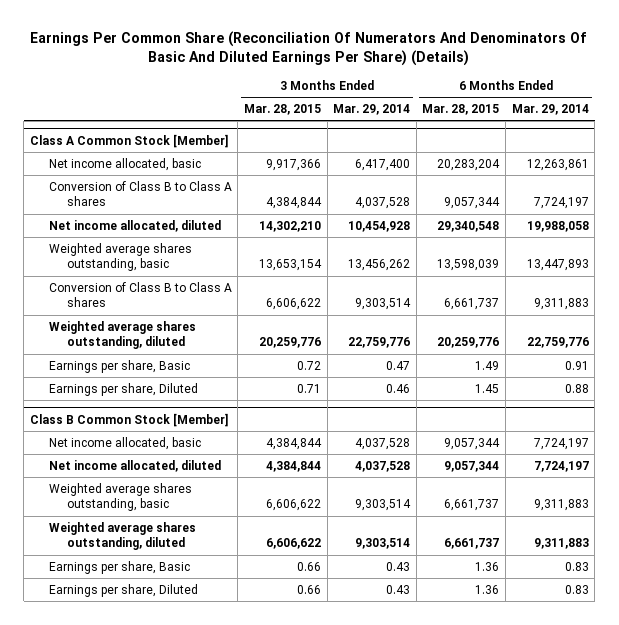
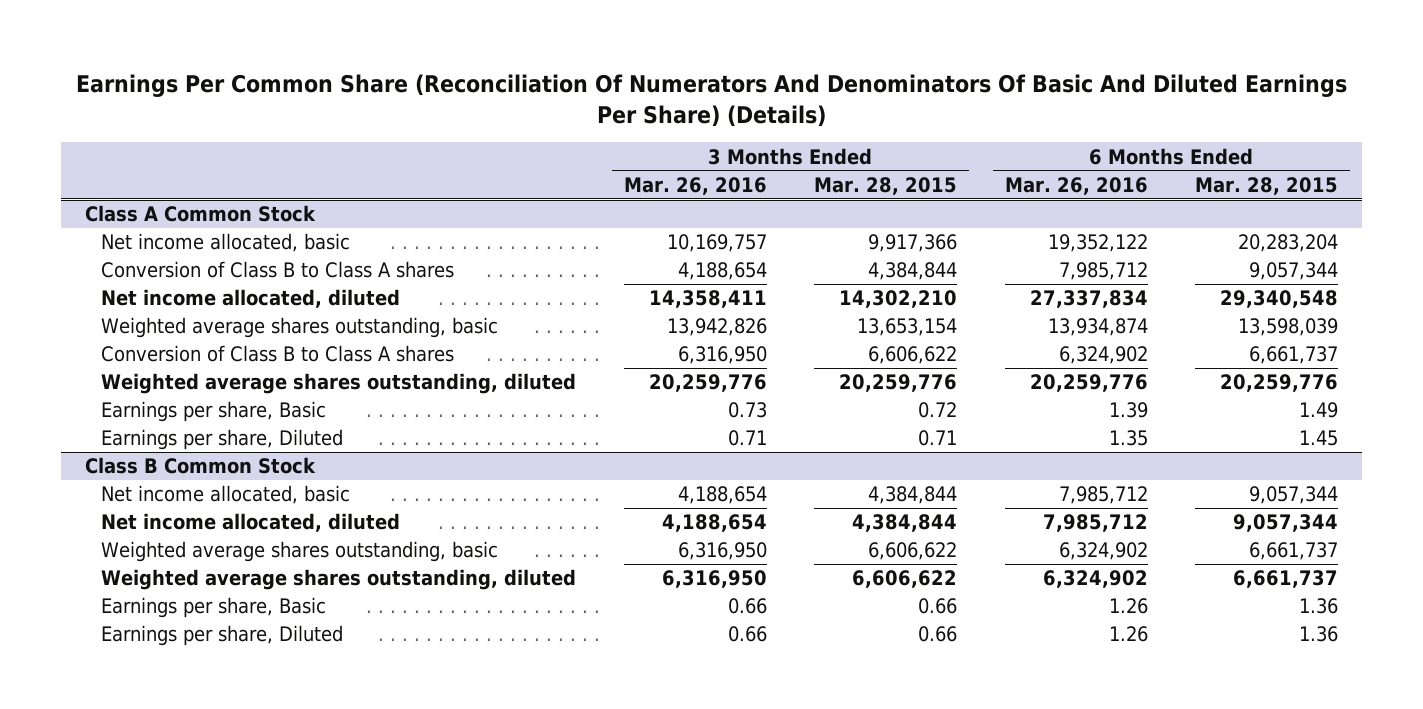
[333,103,411,115] Mar. 29, 2014 -> none
[511,103,589,115] Mar. 29, 2014 -> none
none -> [623,176,767,195] Mar. 26, 2016
none -> [1004,176,1148,195] Mar. 26, 2016
[30,133,230,148] Class A Common Stock [Member] -> [85,205,317,223] Class A Common Stock
[30,412,230,427] Class B Common Stock [Member] -> [85,457,317,475] Class B Common Stock

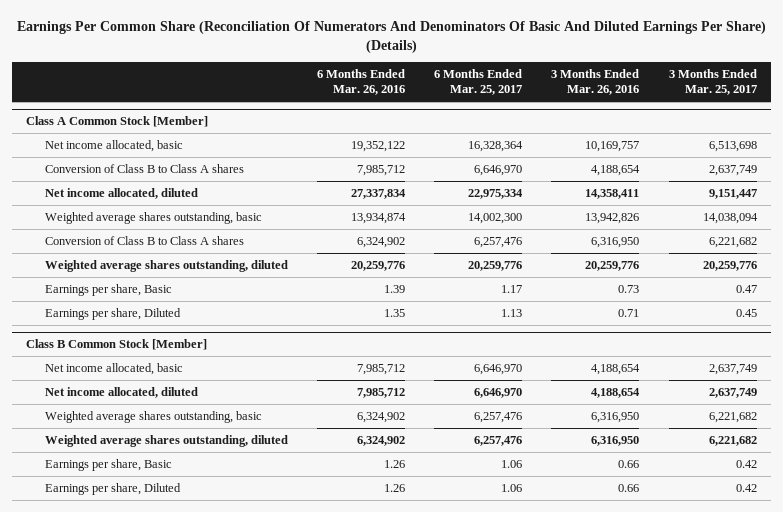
[814,176,958,195] Mar. 28, 2015 -> none
[1194,176,1338,195] Mar. 28, 2015 -> none
none -> [434,69,523,96] 6 Months Ended Mar. 25, 2017
none -> [668,69,757,96] 3 Months Ended Mar. 25, 2017
[85,205,317,223] Class A Common Stock -> [26,116,209,128] Class A Common Stock [Member]
[85,457,317,475] Class B Common Stock -> [26,339,208,351] Class B Common Stock [Member]

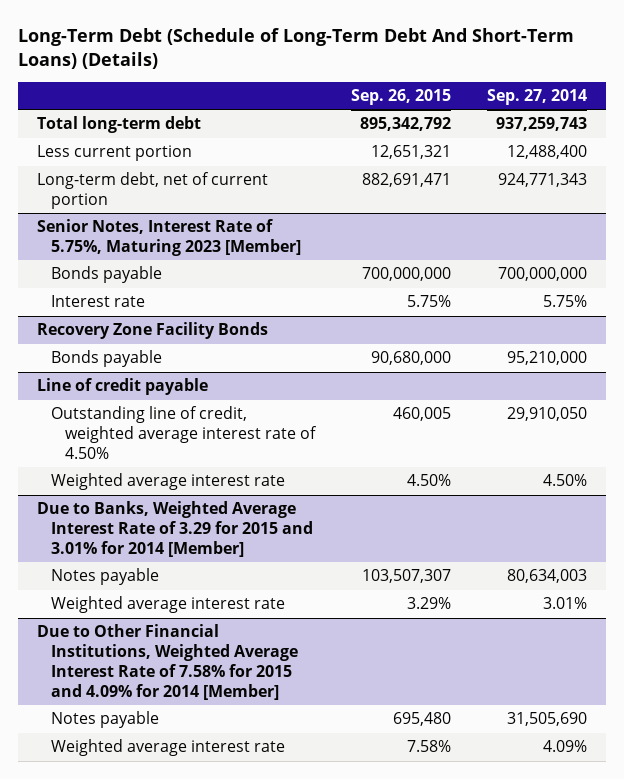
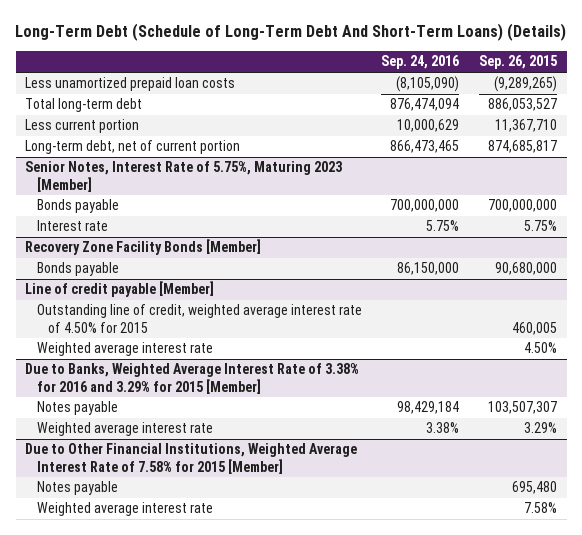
[487,89,588,106] Sep. 27, 2014 -> none
none -> [381,55,460,70] Sep. 24, 2016
none -> [25,77,236,92] Less unamortized prepaid loan costs
[360,117,452,132] 895,342,792 -> [487,98,557,112] 886,053,527
[371,145,452,160] 12,651,321 -> [494,119,557,133] 11,367,710
[362,173,452,188] 882,691,471 -> [487,140,557,154] 874,685,817
[36,322,268,340] Recovery Zone Facility Bonds -> [25,239,262,256] Recovery Zone Facility Bonds [Member]
[36,378,208,396] Line of credit payable -> [25,281,215,298] Line of credit payable [Member]
[50,406,317,459] Outstanding line of credit, weighted average interest rate of 4.50% -> [36,304,362,333] Outstanding line of credit, weighted average interest rate of 4.50% for 2015
[36,501,313,557] Due to Banks, Weighted Average Interest Rate of 3.29 for 2015 and 3.01% for 2014 [Member] -> [25,363,360,394] Due to Banks, Weighted Average Interest Rate of 3.38% for 2016 and 3.29% for 2015 [Member]
[36,624,298,700] Due to Other Financial Institutions, Weighted Average Interest Rate of 7.58% for 2015 and 4.09% for 2014 [Member] -> [25,443,358,474] Due to Other Financial Institutions, Weighted Average Interest Rate of 7.58% for 2015 [Member]

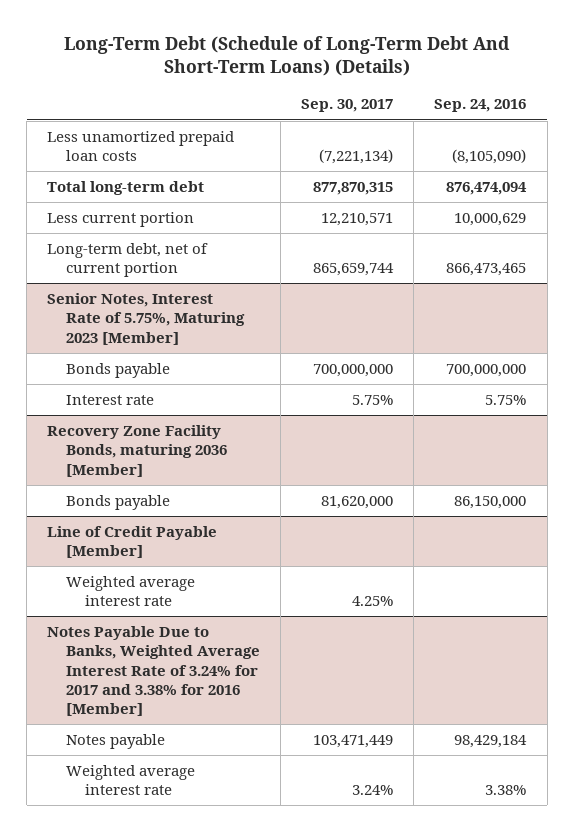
[478,55,557,70] Sep. 26, 2015 -> none
none -> [301,99,394,113] Sep. 30, 2017
[25,239,262,256] Recovery Zone Facility Bonds [Member] -> [47,424,228,477] Recovery Zone Facility Bonds, maturing 2036 [Member]
[36,304,362,333] Outstanding line of credit, weighted average interest rate of 4.50% for 2015 -> none
[25,281,215,298] Line of credit payable [Member] -> [47,525,218,559] Line of Credit Payable [Member]
[25,363,360,394] Due to Banks, Weighted Average Interest Rate of 3.38% for 2016 and 3.29% for 2015 [Member] -> [47,625,261,717] Notes Payable Due to Banks, Weighted Average Interest Rate of 3.24% for 2017 and 3.38% for 2016 [Member]
[25,443,358,474] Due to Other Financial Institutions, Weighted Average Interest Rate of 7.58% for 2015 [Member] -> none
[36,481,118,496] Notes payable -> none
[36,502,213,517] Weighted average interest rate -> none

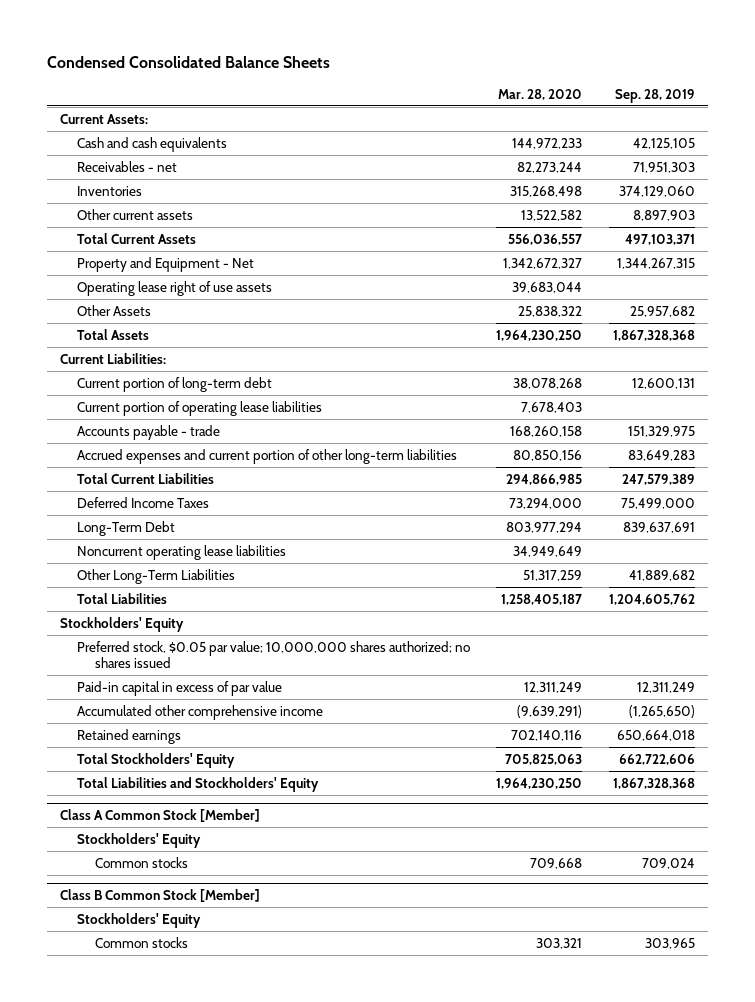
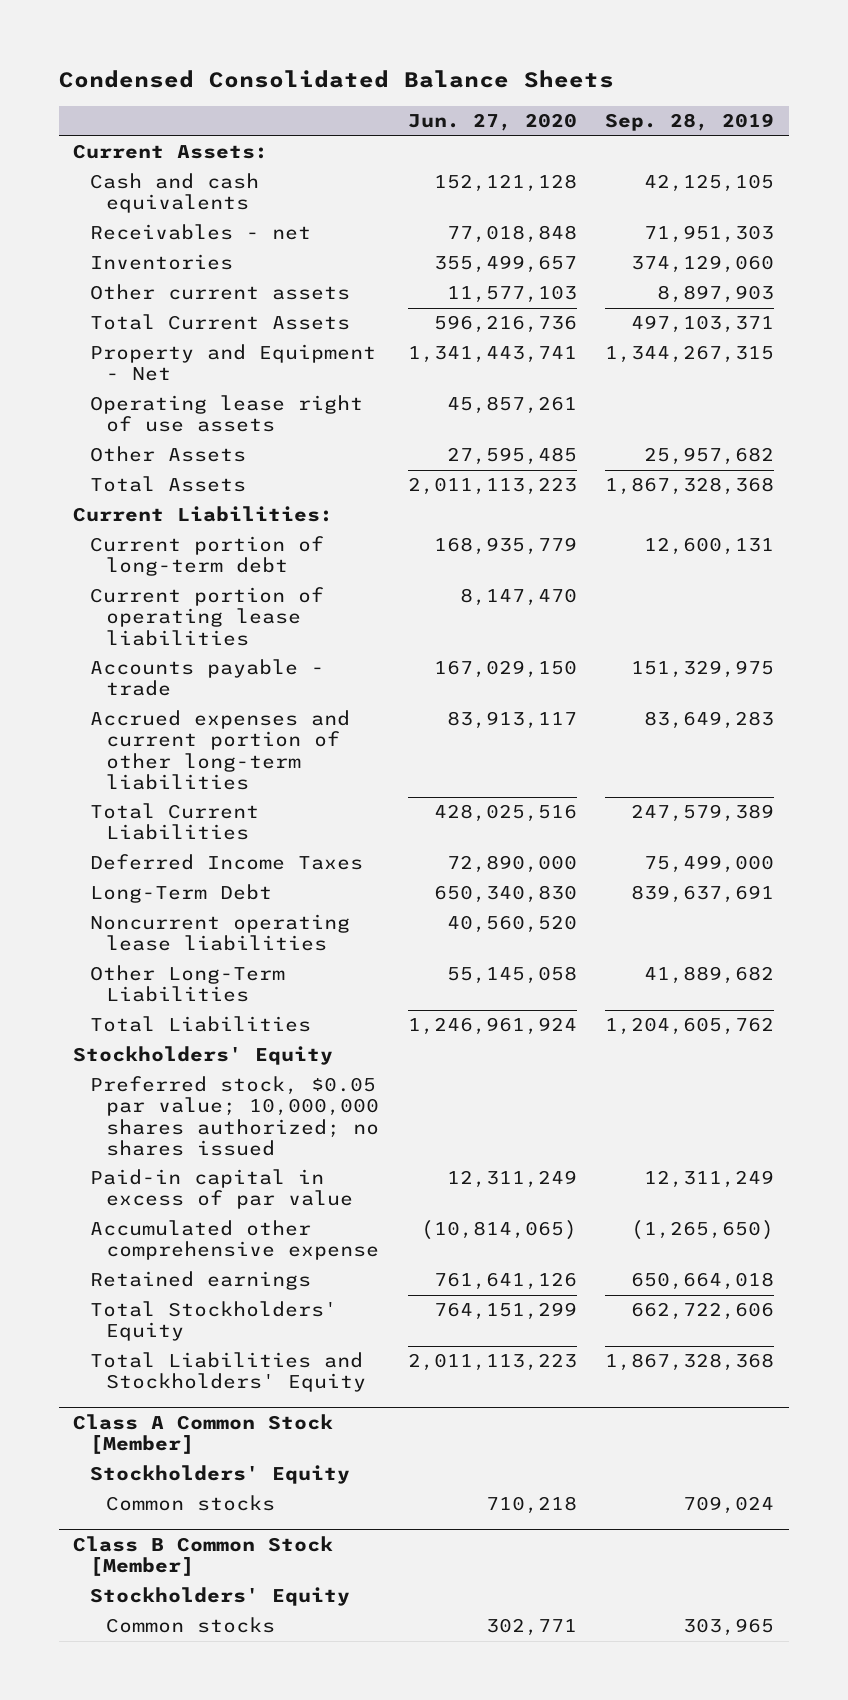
[498,88,583,100] Mar. 28, 2020 -> none
none -> [407,113,577,132] Jun. 27, 2020
[77,704,324,720] Accumulated other comprehensive income -> [89,1220,380,1261] Accumulated other comprehensive expense

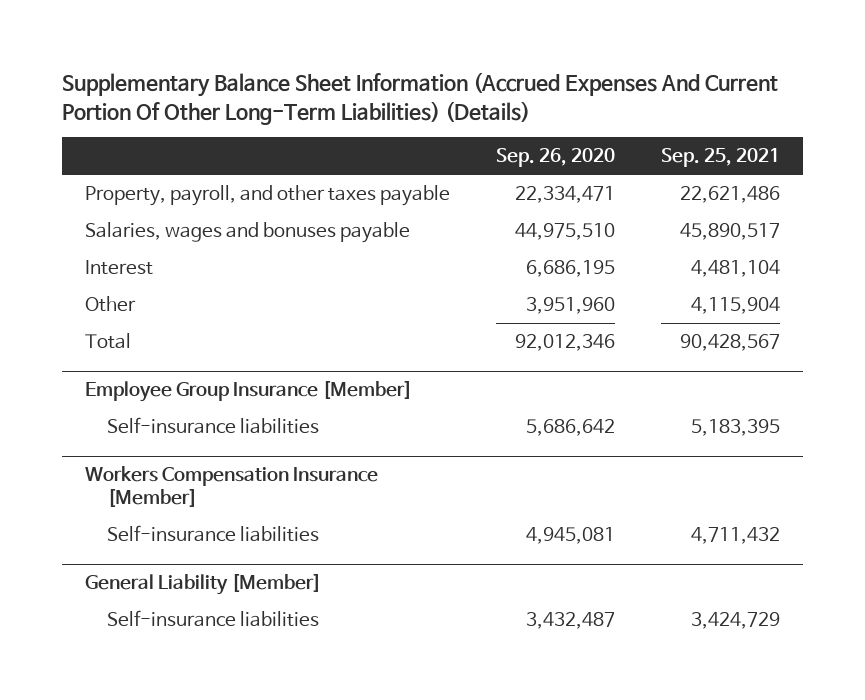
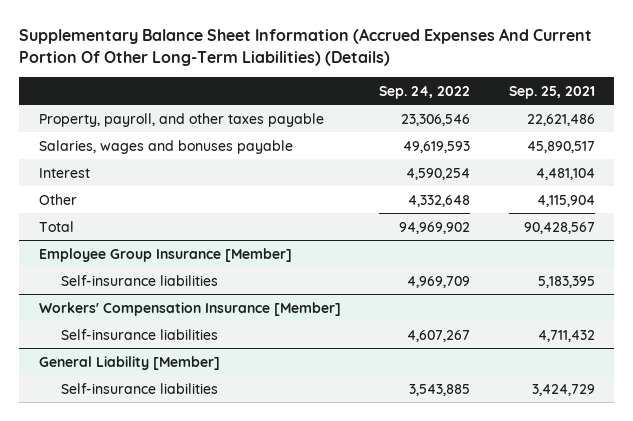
[496,148,616,168] Sep. 26, 2020 -> none
none -> [379,85,471,99] Sep. 24, 2022
[85,466,379,508] Workers Compensation Insurance [Member] -> [38,301,341,316] Workers' Compensation Insurance [Member]

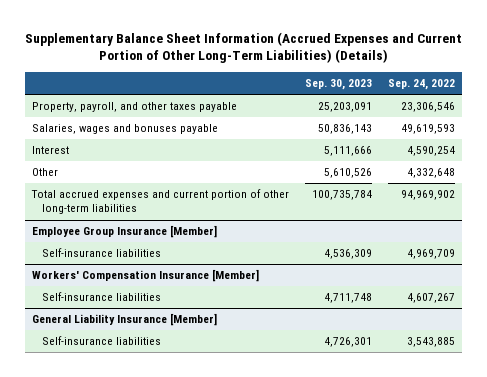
[19,28,593,67] Supplementary Balance Sheet Information (Accrued Expenses And Current Portion Of Other Long-Term Liabilities) (Details) -> [24,31,462,64] Supplementary Balance Sheet Information (Accrued Expenses and Current Portion of Other Long-Term Liabilities) (Details)
[508,85,595,99] Sep. 25, 2021 -> none
none -> [305,79,373,91] Sep. 30, 2023
[38,220,74,232] Total -> [31,189,290,215] Total accrued expenses and current portion of other long-term liabilities
[38,355,220,370] General Liability [Member] -> [32,313,218,327] General Liability Insurance [Member]

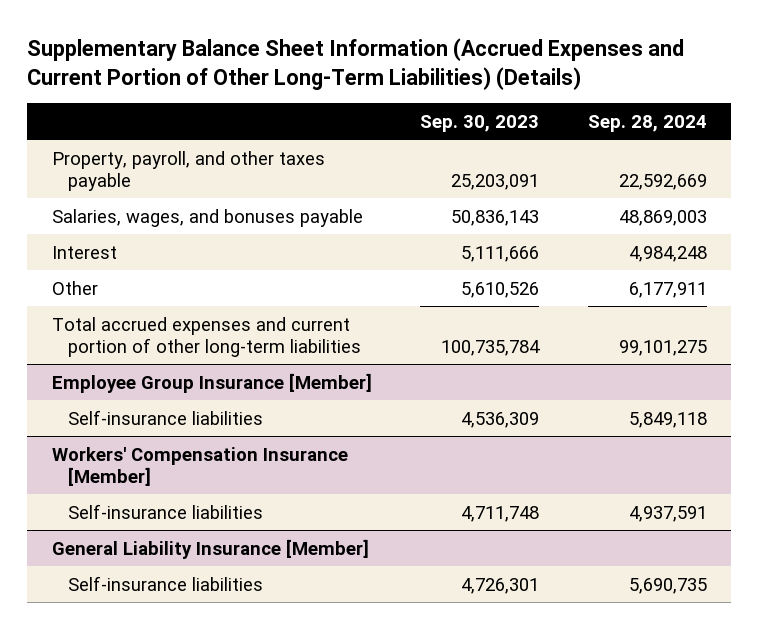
[387,79,455,91] Sep. 24, 2022 -> none
none -> [587,114,707,132] Sep. 28, 2024
[32,124,219,135] Salaries, wages and bonuses payable -> [51,208,363,227] Salaries, wages, and bonuses payable

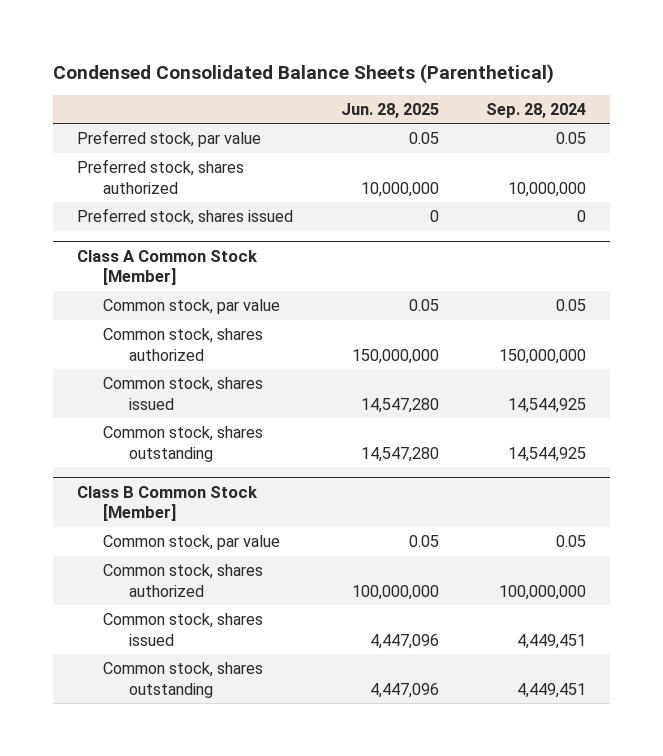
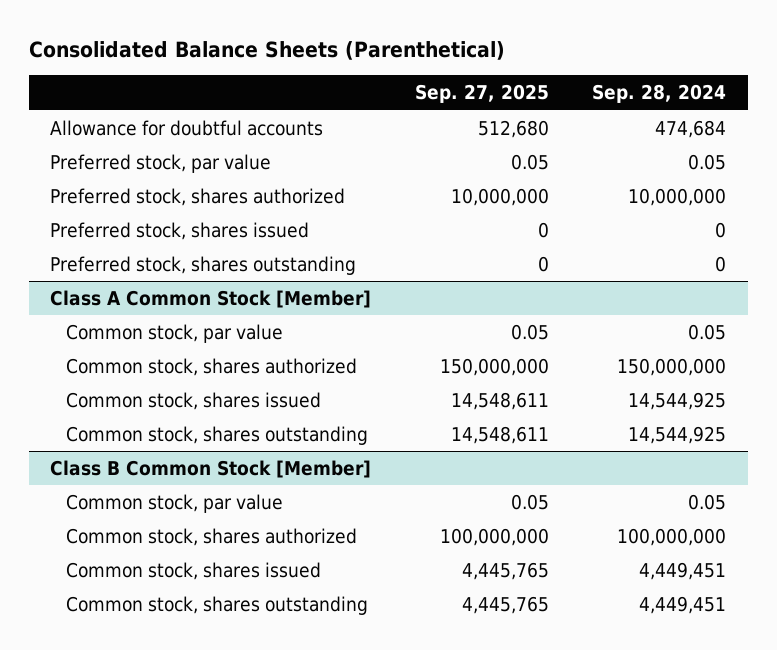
[53,63,555,84] Condensed Consolidated Balance Sheets (Parenthetical) -> [28,41,505,61] Consolidated Balance Sheets (Parenthetical)
[340,103,439,119] Jun. 28, 2025 -> none
none -> [414,84,549,104] Sep. 27, 2025
none -> [50,119,324,136] Allowance for doubtful accounts
none -> [50,255,357,275] Preferred stock, shares outstanding

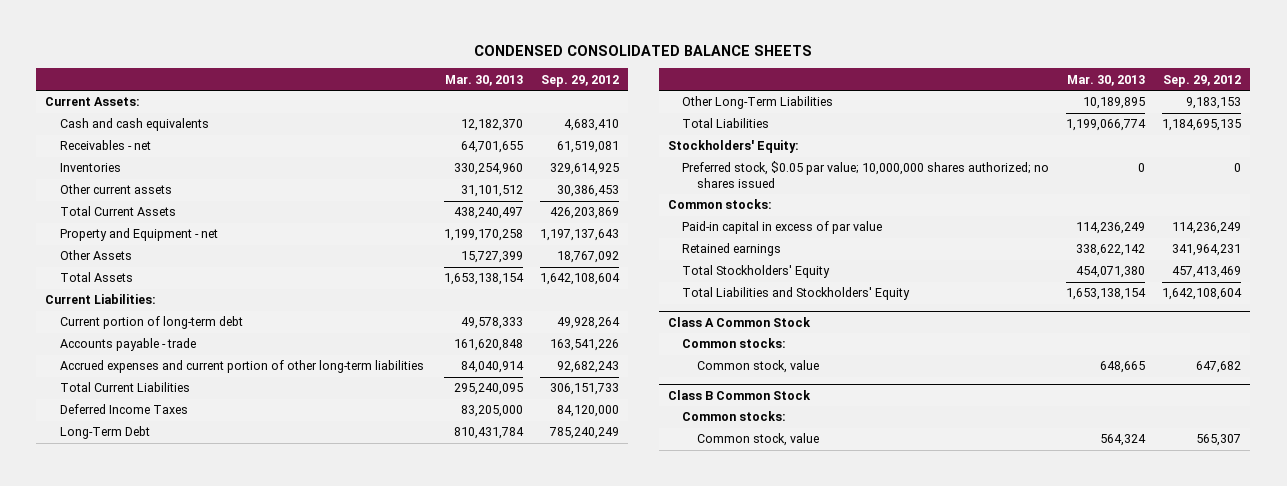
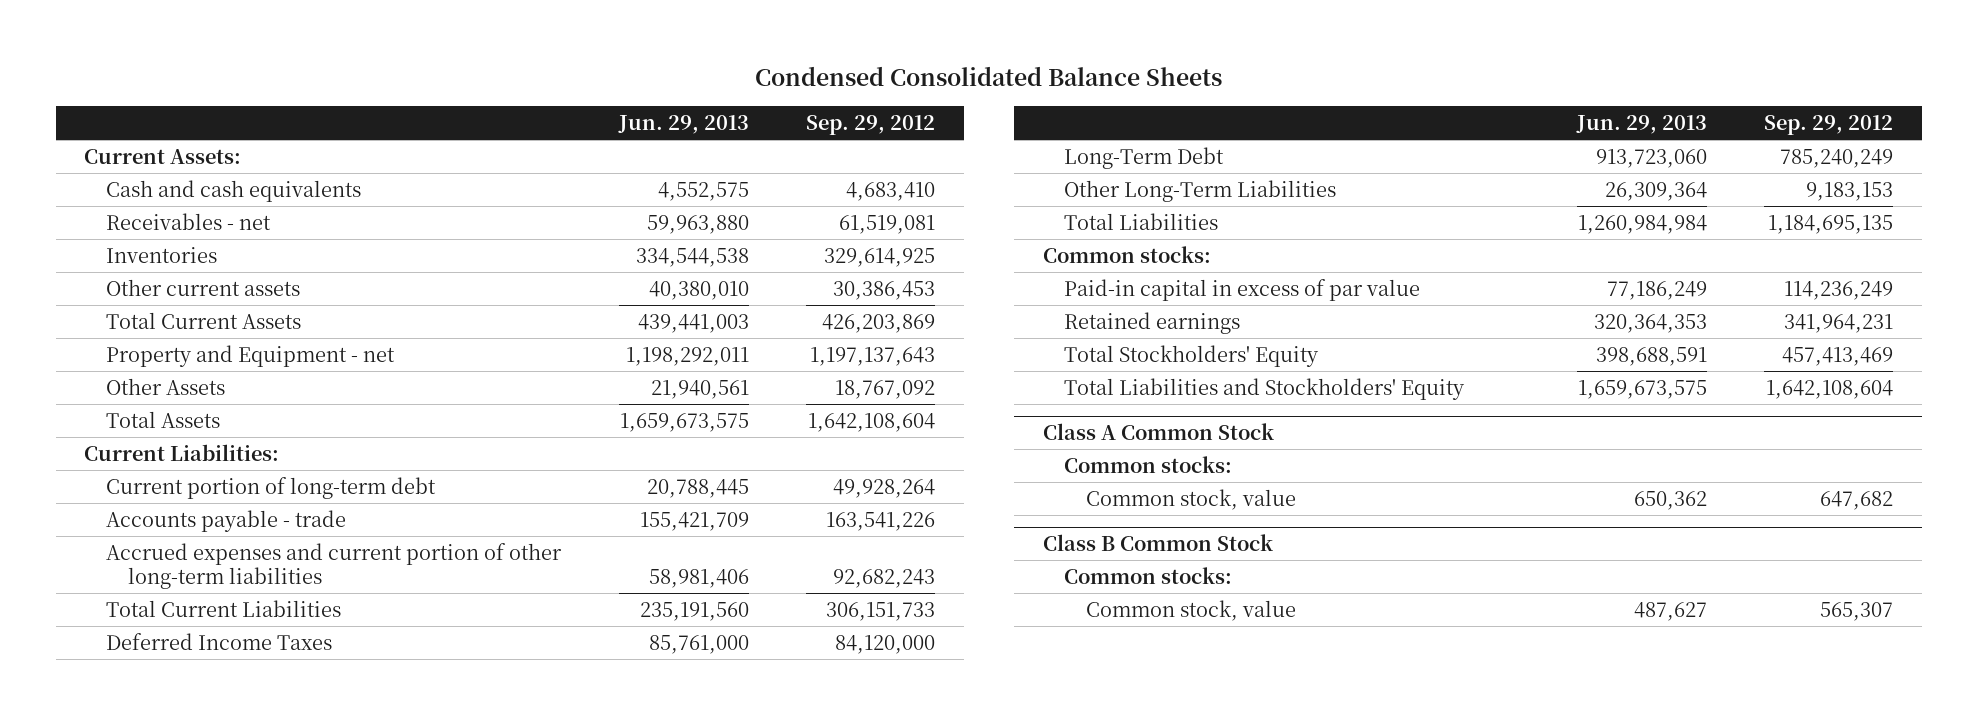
[474,44,813,56] CONDENSED CONSOLIDATED BALANCE SHEETS -> [754,66,1222,87] Condensed Consolidated Balance Sheets
[444,74,523,86] Mar. 30, 2013 -> none
none -> [617,114,749,134] Jun. 29, 2013
[667,140,799,154] Stockholders' Equity: -> none
[682,161,1050,188] Preferred stock, $0.05 par value; 10,000,000 shares authorized; no shares issued -> none

